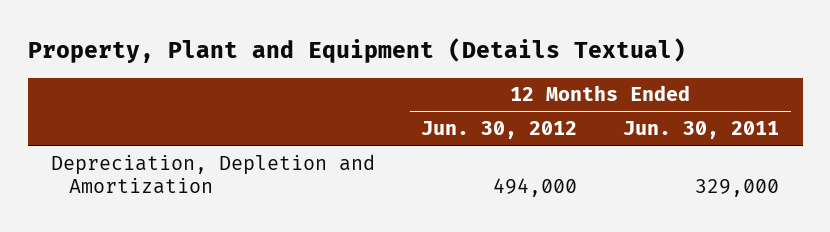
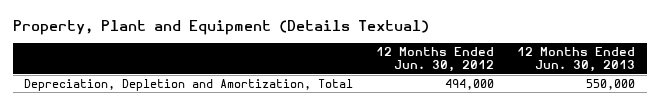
[623,121,780,140] Jun. 30, 2011 -> none
none -> [517,46,636,73] 12 Months Ended Jun. 30, 2013
[50,153,375,195] Depreciation, Depletion and Amortization -> [24,79,354,92] Depreciation, Depletion and Amortization, Total

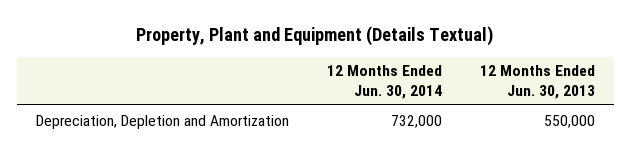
[376,46,495,73] 12 Months Ended Jun. 30, 2012 -> none
none -> [326,65,442,100] 12 Months Ended Jun. 30, 2014
[24,79,354,92] Depreciation, Depletion and Amortization, Total -> [35,114,289,129] Depreciation, Depletion and Amortization

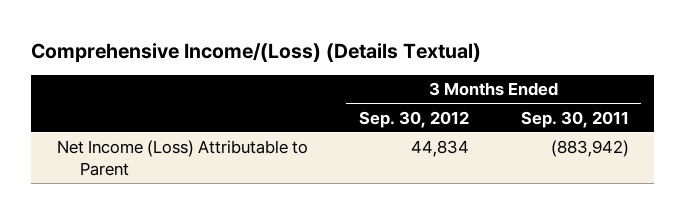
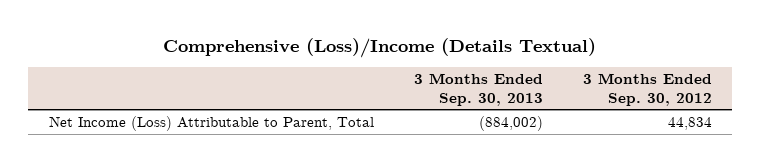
[30,42,481,62] Comprehensive Income/(Loss) (Details Textual) -> [163,37,597,58] Comprehensive (Loss)/Income (Details Textual)
[520,110,629,128] Sep. 30, 2011 -> none
none -> [413,73,543,106] 3 Months Ended Sep. 30, 2013
[56,140,308,176] Net Income (Loss) Attributable to Parent -> [48,116,374,132] Net Income (Loss) Attributable to Parent, Total

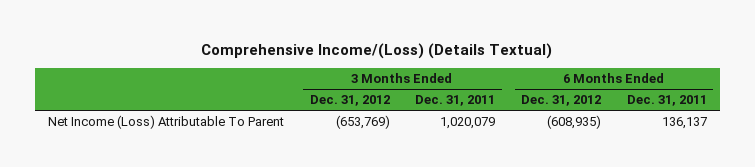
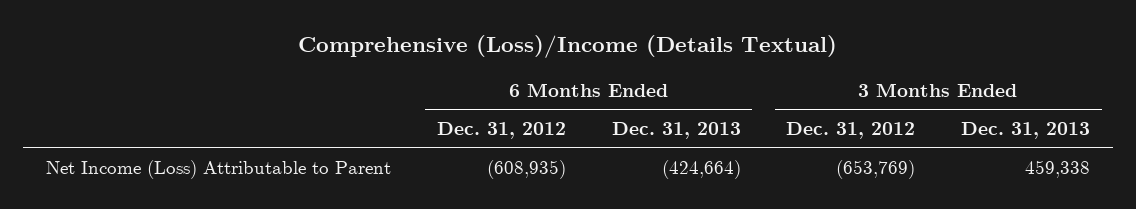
[201,43,553,60] Comprehensive Income/(Loss) (Details Textual) -> [298,35,838,59] Comprehensive (Loss)/Income (Details Textual)
[415,95,496,107] Dec. 31, 2011 -> none
[626,95,707,107] Dec. 31, 2011 -> none
none -> [611,121,741,139] Dec. 31, 2013
none -> [961,121,1091,139] Dec. 31, 2013
[47,115,284,130] Net Income (Loss) Attributable To Parent -> [45,159,391,179] Net Income (Loss) Attributable to Parent

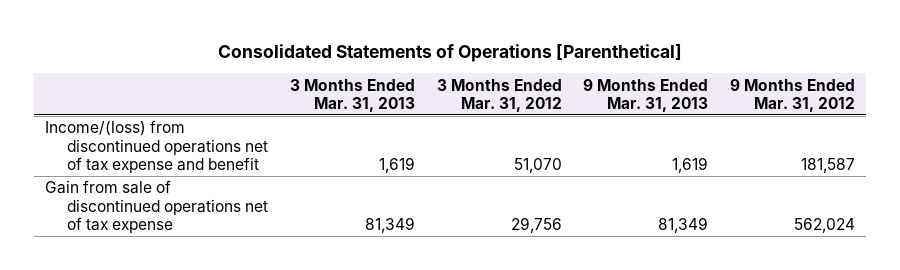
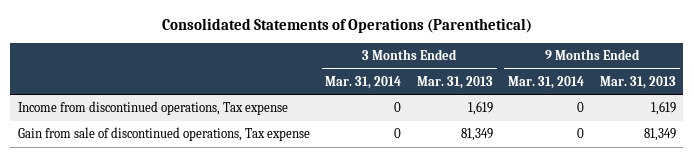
[217,43,682,62] Consolidated Statements of Operations [Parenthetical] -> [161,18,532,34] Consolidated Statements of Operations (Parenthetical)
[436,78,562,112] 3 Months Ended Mar. 31, 2012 -> none
[730,78,856,112] 9 Months Ended Mar. 31, 2012 -> none
none -> [325,75,402,89] Mar. 31, 2014
none -> [508,75,585,89] Mar. 31, 2014
[44,120,268,173] Income/(loss) from discontinued operations net of tax expense and benefit -> [18,101,289,116] Income from discontinued operations, Tax expense
[44,180,268,233] Gain from sale of discontinued operations net of tax expense -> [18,127,311,142] Gain from sale of discontinued operations, Tax expense

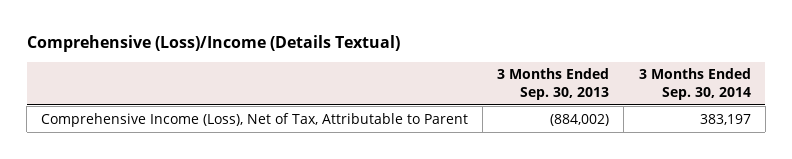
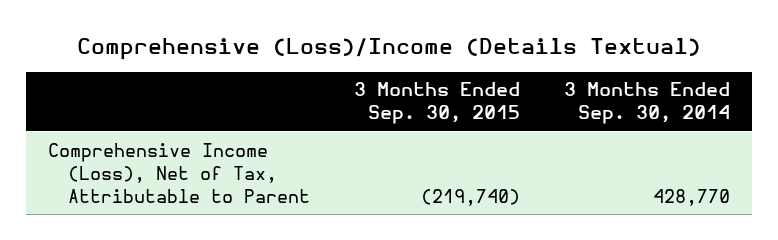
[497,68,610,100] 3 Months Ended Sep. 30, 2013 -> none
none -> [353,82,520,125] 3 Months Ended Sep. 30, 2015
[699,113,751,125] 383,197 -> [652,188,730,206] 428,770

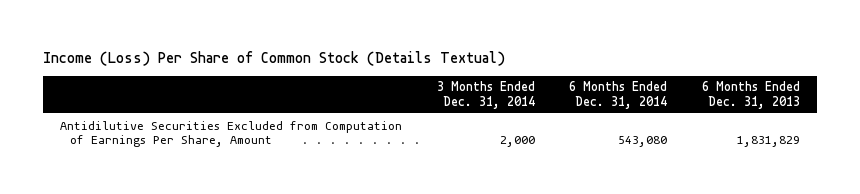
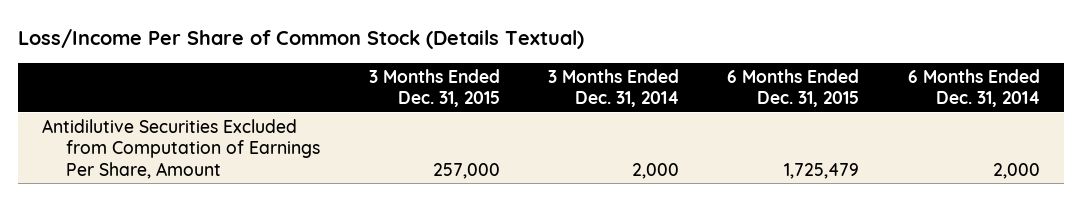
[43,50,506,66] Income (Loss) Per Share of Common Stock (Details Textual) -> [17,29,584,50] Loss/Income Per Share of Common Stock (Details Textual)
[701,81,800,109] 6 Months Ended Dec. 31, 2013 -> none
none -> [368,68,500,108] 3 Months Ended Dec. 31, 2015
none -> [727,68,860,108] 6 Months Ended Dec. 31, 2015
[618,136,668,148] 543,080 -> [992,162,1040,179] 2,000

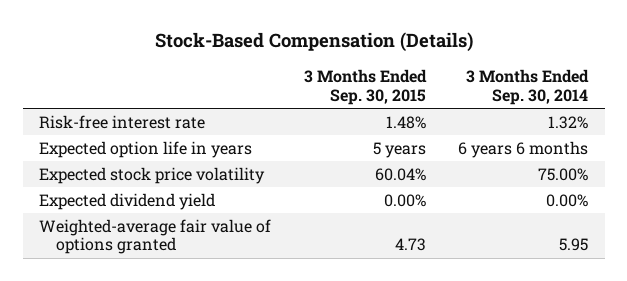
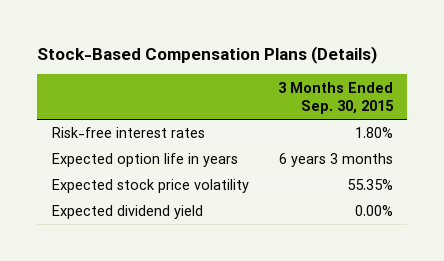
[154,32,473,53] Stock-Based Compensation (Details) -> [37,45,378,64] Stock-Based Compensation Plans (Details)
[466,69,590,105] 3 Months Ended Sep. 30, 2014 -> none
[38,114,205,129] Risk-free interest rate -> [51,127,205,139] Risk-free interest rates
[385,115,426,129] 1.48% -> [354,127,393,139] 1.80%
[372,141,426,158] 5 years -> [278,153,393,168] 6 years 3 months
[374,167,426,181] 60.04% -> [346,179,393,191] 55.35%
[38,218,271,255] Weighted-average fair value of options granted -> none

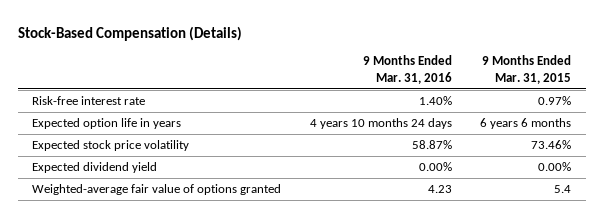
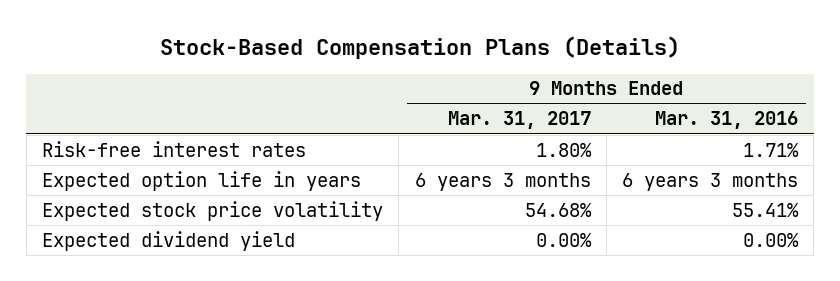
[18,25,243,41] Stock-Based Compensation (Details) -> [160,36,681,60] Stock-Based Compensation Plans (Details)
[482,55,572,84] 9 Months Ended Mar. 31, 2015 -> none
none -> [447,111,591,130] Mar. 31, 2017
[32,96,146,106] Risk-free interest rate -> [42,140,307,157] Risk-free interest rates
[418,96,452,106] 1.40% -> [743,142,800,157] 1.71%
[309,118,452,130] 4 years 10 months 24 days -> [622,172,799,191] 6 years 3 months
[411,140,452,150] 58.87% -> [732,202,800,217] 55.41%
[32,184,282,196] Weighted-average fair value of options granted -> none

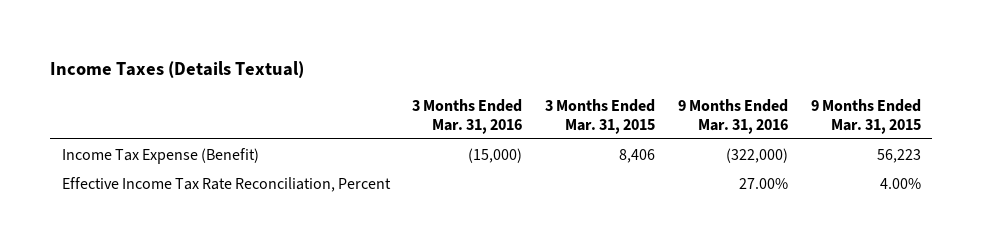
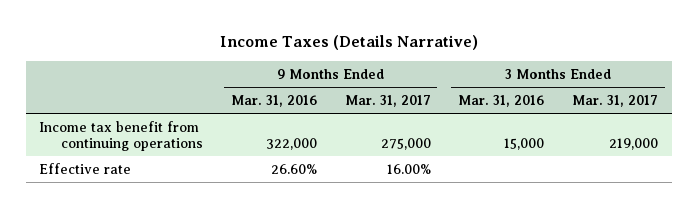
[50,61,305,79] Income Taxes (Details Textual) -> [219,35,478,51] Income Taxes (Details Narrative)
[545,99,656,134] 3 Months Ended Mar. 31, 2015 -> none
[810,99,921,134] 9 Months Ended Mar. 31, 2015 -> none
none -> [344,94,431,107] Mar. 31, 2017
none -> [572,94,659,107] Mar. 31, 2017
[61,147,259,164] Income Tax Expense (Benefit) -> [39,120,203,152] Income tax benefit from continuing operations
[468,147,523,163] (15,000) -> [504,138,545,151] 15,000
[726,147,789,163] (322,000) -> [265,138,317,151] 322,000
[61,176,391,192] Effective Income Tax Rate Reconciliation, Percent -> [39,162,132,174] Effective rate
[739,177,789,189] 27.00% -> [270,163,317,174] 26.60%

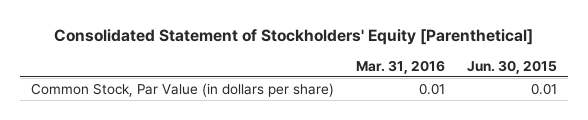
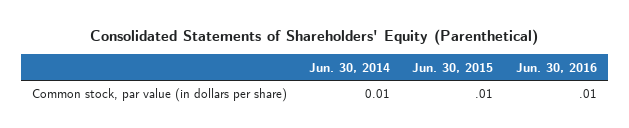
[53,29,533,46] Consolidated Statement of Stockholders' Equity [Parenthetical] -> [90,29,539,46] Consolidated Statements of Shareholders' Equity (Parenthetical)
[355,59,445,74] Mar. 31, 2016 -> none
none -> [309,62,391,73] Jun. 30, 2014
none -> [515,62,597,73] Jun. 30, 2016
[30,82,334,97] Common Stock, Par Value (in dollars per share) -> [32,88,288,103] Common stock, par value (in dollars per share)
[530,82,557,95] 0.01 -> [475,89,494,99] .01

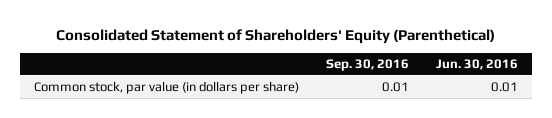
[90,29,539,46] Consolidated Statements of Shareholders' Equity (Parenthetical) -> [55,29,495,45] Consolidated Statement of Shareholders' Equity (Parenthetical)
[309,62,391,73] Jun. 30, 2014 -> none
[412,62,494,73] Jun. 30, 2015 -> none
none -> [325,59,409,72] Sep. 30, 2016
[578,89,597,99] .01 -> [491,82,519,93] 0.01

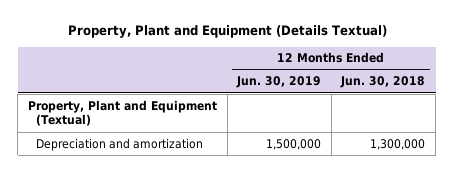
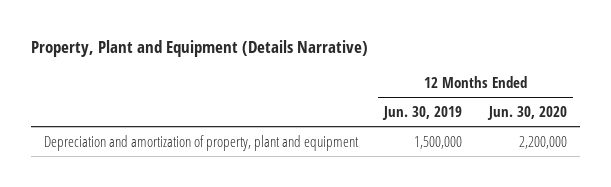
[67,25,387,39] Property, Plant and Equipment (Details Textual) -> [30,40,368,58] Property, Plant and Equipment (Details Narrative)
[340,76,426,89] Jun. 30, 2018 -> none
none -> [486,105,567,120] Jun. 30, 2020
[27,99,217,127] Property, Plant and Equipment (Textual) -> none
[36,137,204,151] Depreciation and amortization -> [44,134,360,151] Depreciation and amortization of property, plant and equipment

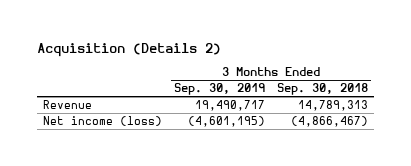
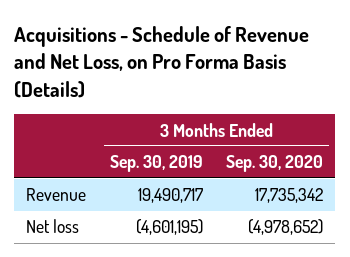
[36,43,221,58] Acquisition (Details 2) -> [14,25,310,98] Acquisitions - Schedule of Revenue and Net Loss, on Pro Forma Basis (Details)
[277,83,369,96] Sep. 30, 2018 -> none
none -> [226,155,324,173] Sep. 30, 2020
[42,116,162,127] Net income (loss) -> [26,219,80,234] Net loss

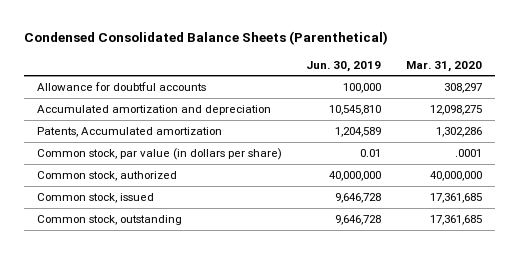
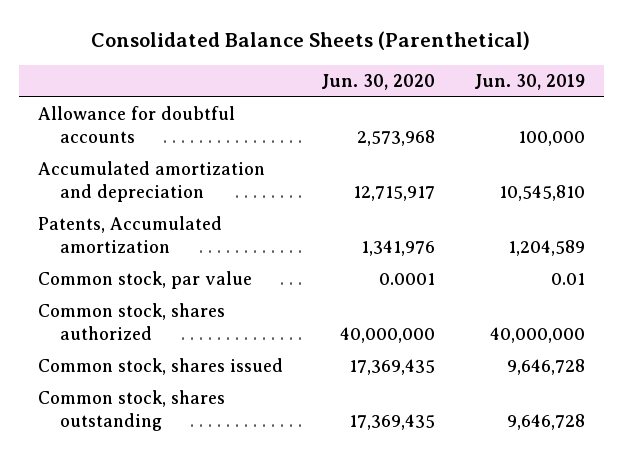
[24,31,389,46] Condensed Consolidated Balance Sheets (Parenthetical) -> [91,30,531,50] Consolidated Balance Sheets (Parenthetical)
[406,60,483,72] Mar. 31, 2020 -> none
none -> [321,73,436,90] Jun. 30, 2020
[36,147,282,160] Common stock, par value (in dollars per share) -> [37,271,252,290] Common stock, par value
[36,170,177,181] Common stock, authorized -> [37,303,225,340] Common stock, shares authorized
[36,192,154,203] Common stock, issued -> [37,358,283,376] Common stock, shares issued
[36,214,182,225] Common stock, outstanding -> [37,390,225,431] Common stock, shares outstanding

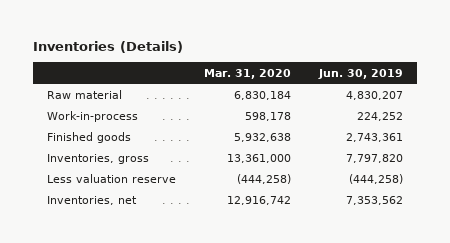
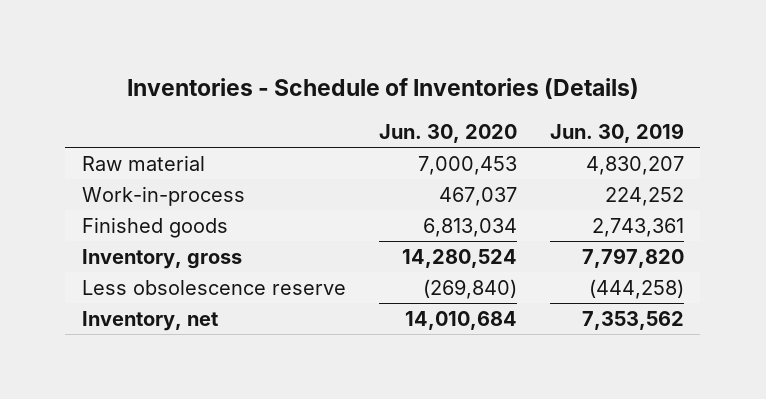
[33,40,184,53] Inventories (Details) -> [126,78,639,100] Inventories - Schedule of Inventories (Details)
[204,68,292,79] Mar. 31, 2020 -> none
none -> [378,123,517,143] Jun. 30, 2020
[47,153,150,164] Inventories, gross -> [81,248,242,269] Inventory, gross
[47,173,177,183] Less valuation reserve -> [81,279,346,295] Less obsolescence reserve
[47,195,138,205] Inventories, net -> [81,310,218,331] Inventory, net

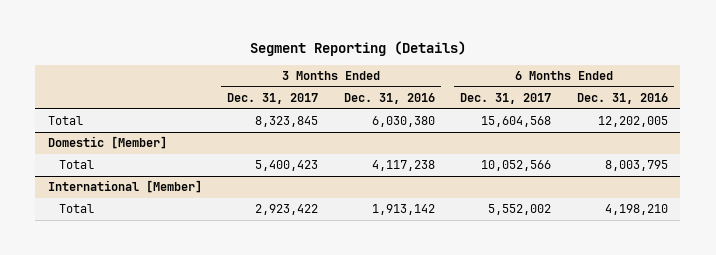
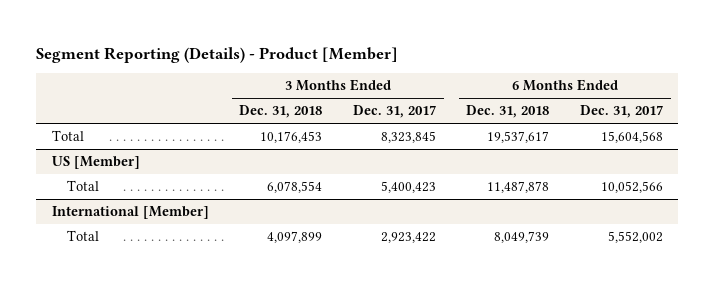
[249,41,466,57] Segment Reporting (Details) -> [36,46,399,63] Segment Reporting (Details) - Product [Member]
[343,93,435,105] Dec. 31, 2016 -> none
[576,93,668,105] Dec. 31, 2016 -> none
none -> [239,105,323,119] Dec. 31, 2018
none -> [466,105,550,119] Dec. 31, 2018
[47,136,167,150] Domestic [Member] -> [51,156,140,170] US [Member]

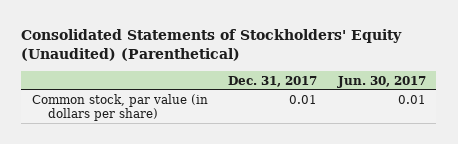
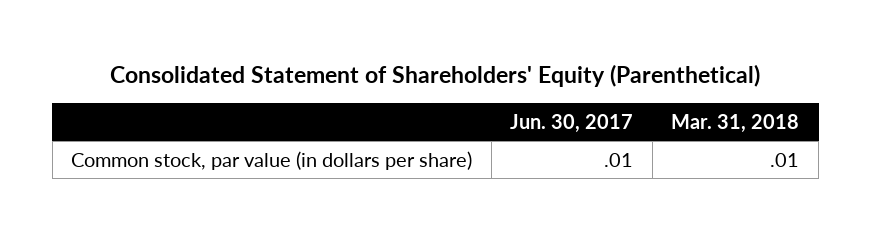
[21,29,403,61] Consolidated Statements of Stockholders' Equity (Unaudited) (Parenthetical) -> [110,64,761,88] Consolidated Statement of Shareholders' Equity (Parenthetical)
[228,75,318,87] Dec. 31, 2017 -> none
none -> [671,113,800,133] Mar. 31, 2018
[398,94,427,104] 0.01 -> [604,152,634,167] .01

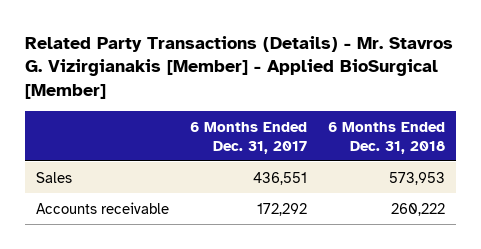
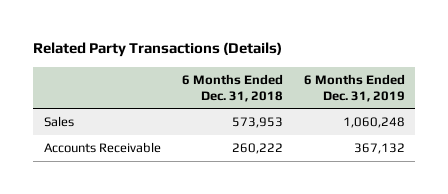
[25,35,454,99] Related Party Transactions (Details) - Mr. Stavros G. Vizirgianakis [Member] - Applied BioSurgical [Member] -> [32,42,282,58] Related Party Transactions (Details)
[189,121,307,154] 6 Months Ended Dec. 31, 2017 -> none
none -> [303,73,405,102] 6 Months Ended Dec. 31, 2019
[35,201,169,214] Accounts receivable -> [43,142,161,154] Accounts Receivable

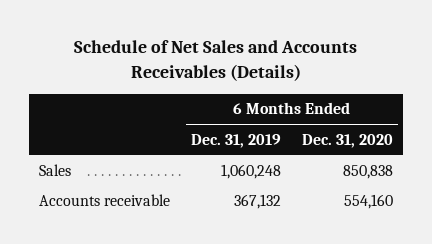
[32,42,282,58] Related Party Transactions (Details) -> [74,40,358,82] Schedule of Net Sales and Accounts Receivables (Details)
[181,73,283,102] 6 Months Ended Dec. 31, 2018 -> none
none -> [301,133,393,148] Dec. 31, 2020
[43,142,161,154] Accounts Receivable -> [39,193,171,206] Accounts receivable

